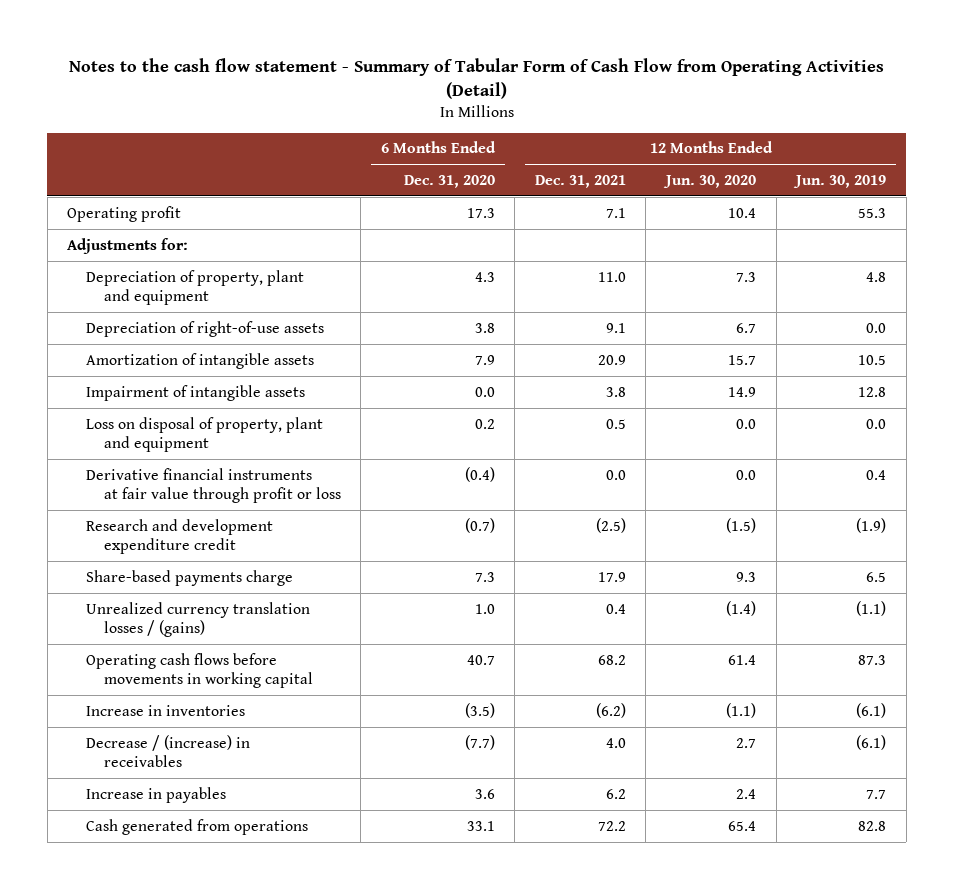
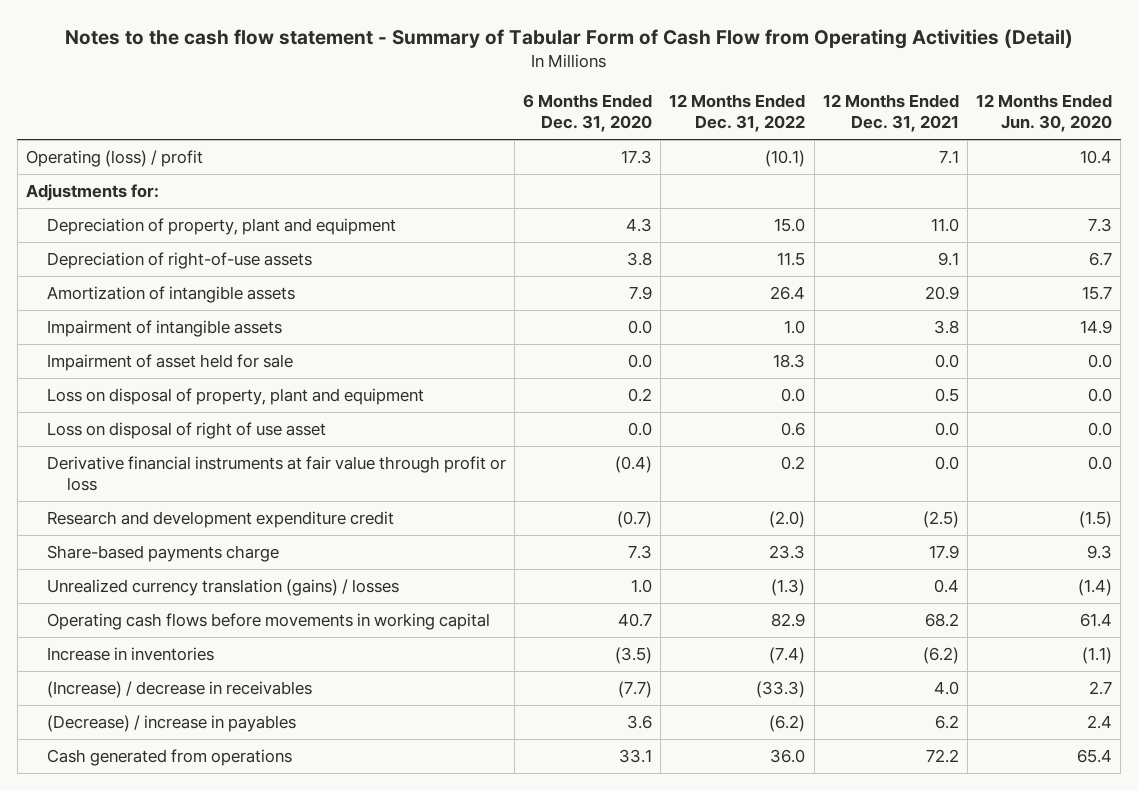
[793,174,887,188] Jun. 30, 2019 -> none
none -> [669,93,806,133] 12 Months Ended Dec. 31, 2022
[67,205,182,222] Operating profit -> [26,149,204,167] Operating (loss) / profit
none -> [46,353,293,371] Impairment of asset held for sale
none -> [46,421,326,439] Loss on disposal of right of use asset
[85,601,310,638] Unrealized currency translation losses / (gains) -> [46,578,399,596] Unrealized currency translation (gains) / losses
[85,734,250,768] Decrease / (increase) in receivables -> [46,680,312,698] (Increase) / decrease in receivables
[85,786,226,803] Increase in payables -> [46,714,296,732] (Decrease) / increase in payables

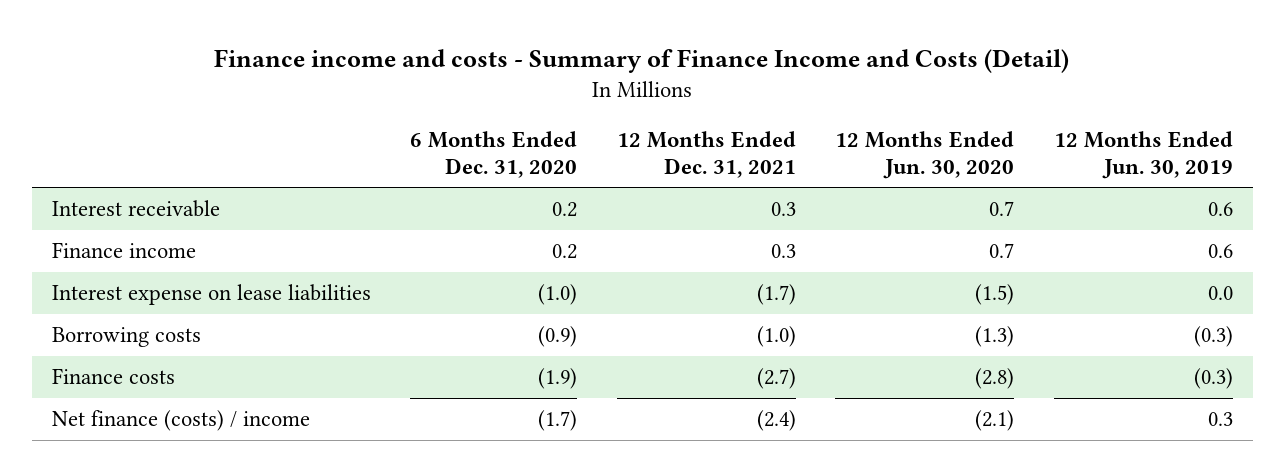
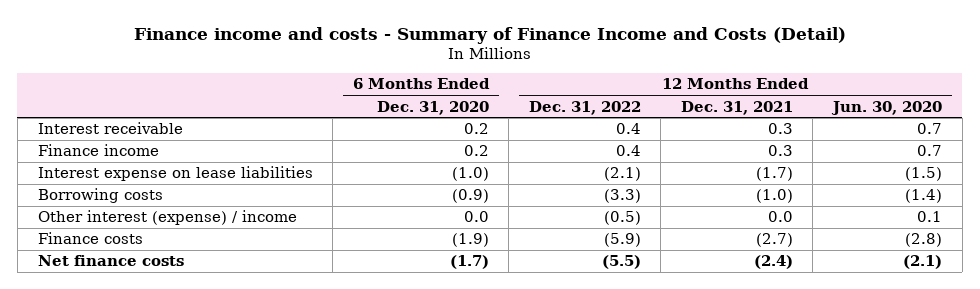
[1054,131,1234,179] 12 Months Ended Jun. 30, 2019 -> none
none -> [528,100,641,115] Dec. 31, 2022
[975,326,1015,348] (1.3) -> [905,189,943,204] (1.4)
none -> [37,210,297,226] Other interest (expense) / income
[51,410,310,432] Net finance (costs) / income -> [37,255,184,267] Net finance costs

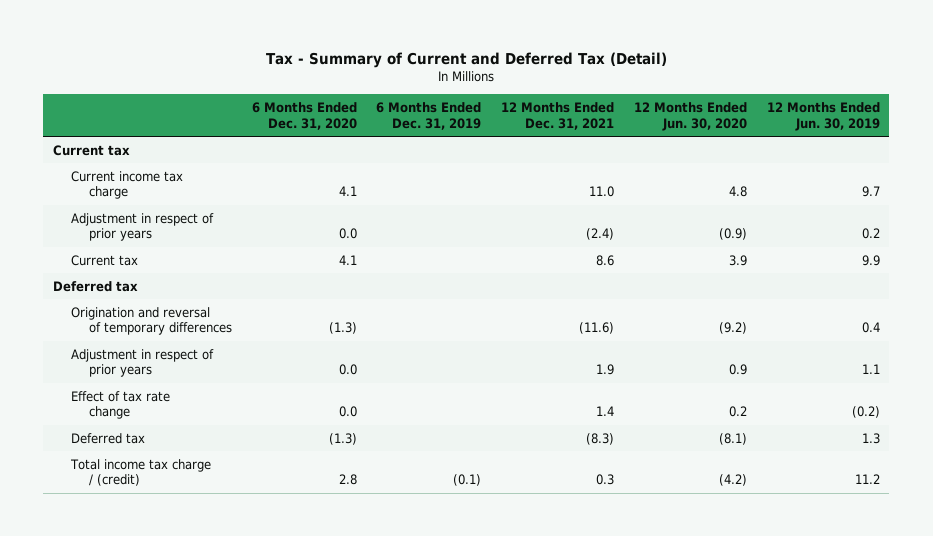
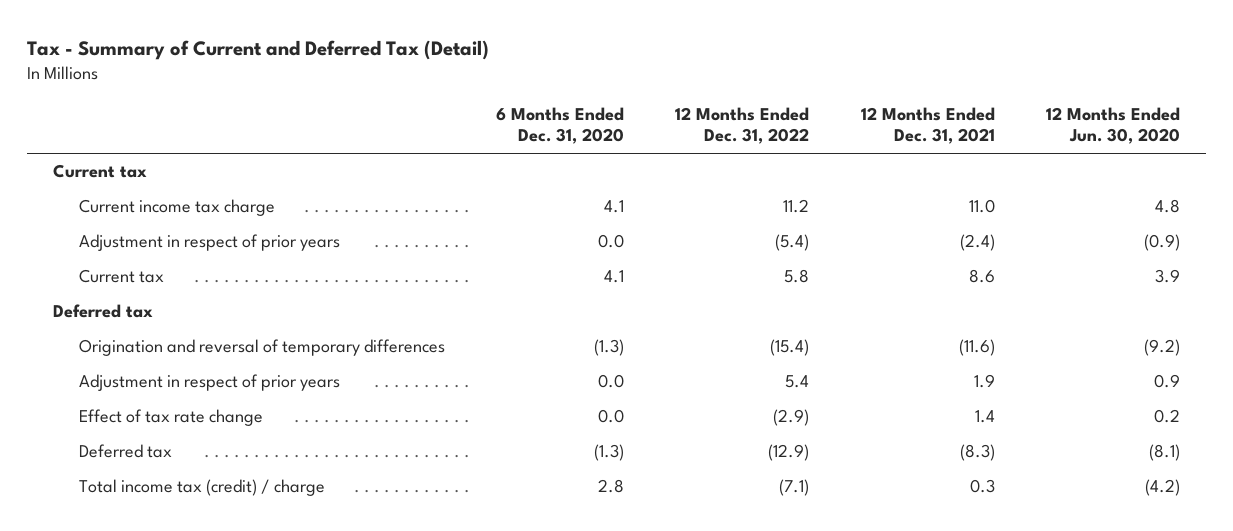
[376,102,482,130] 6 Months Ended Dec. 31, 2019 -> none
[766,102,880,131] 12 Months Ended Jun. 30, 2019 -> none
none -> [675,106,810,145] 12 Months Ended Dec. 31, 2022
[70,458,212,487] Total income tax charge / (credit) -> [78,479,325,497] Total income tax (credit) / charge

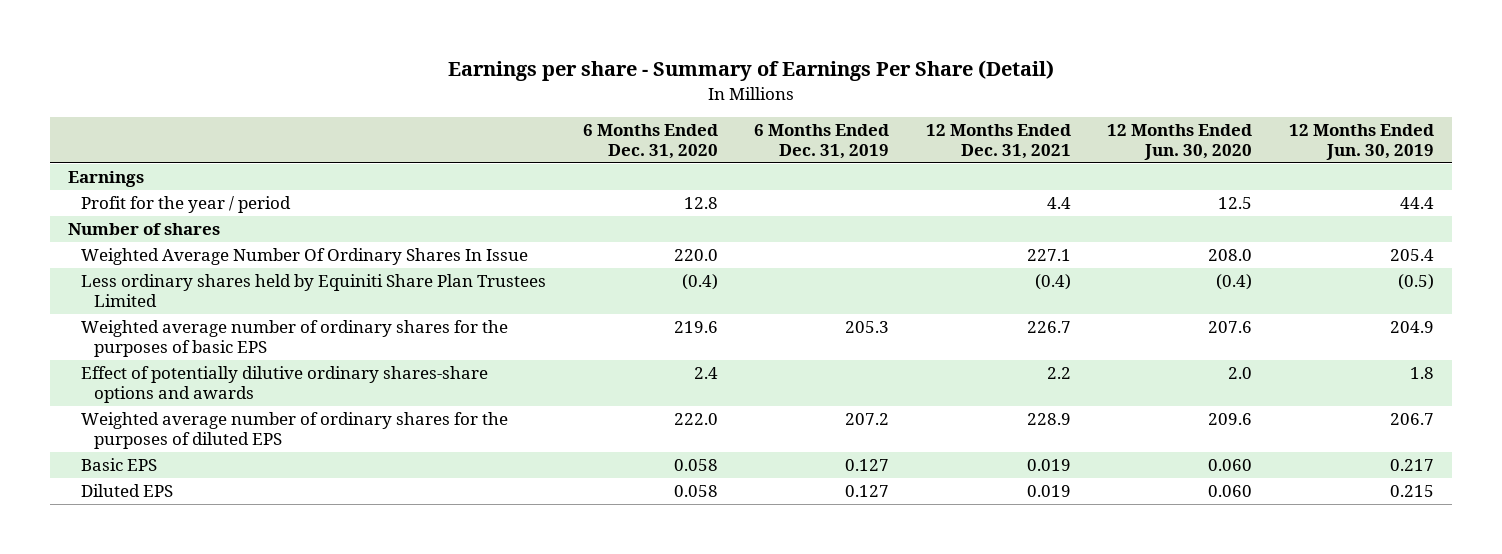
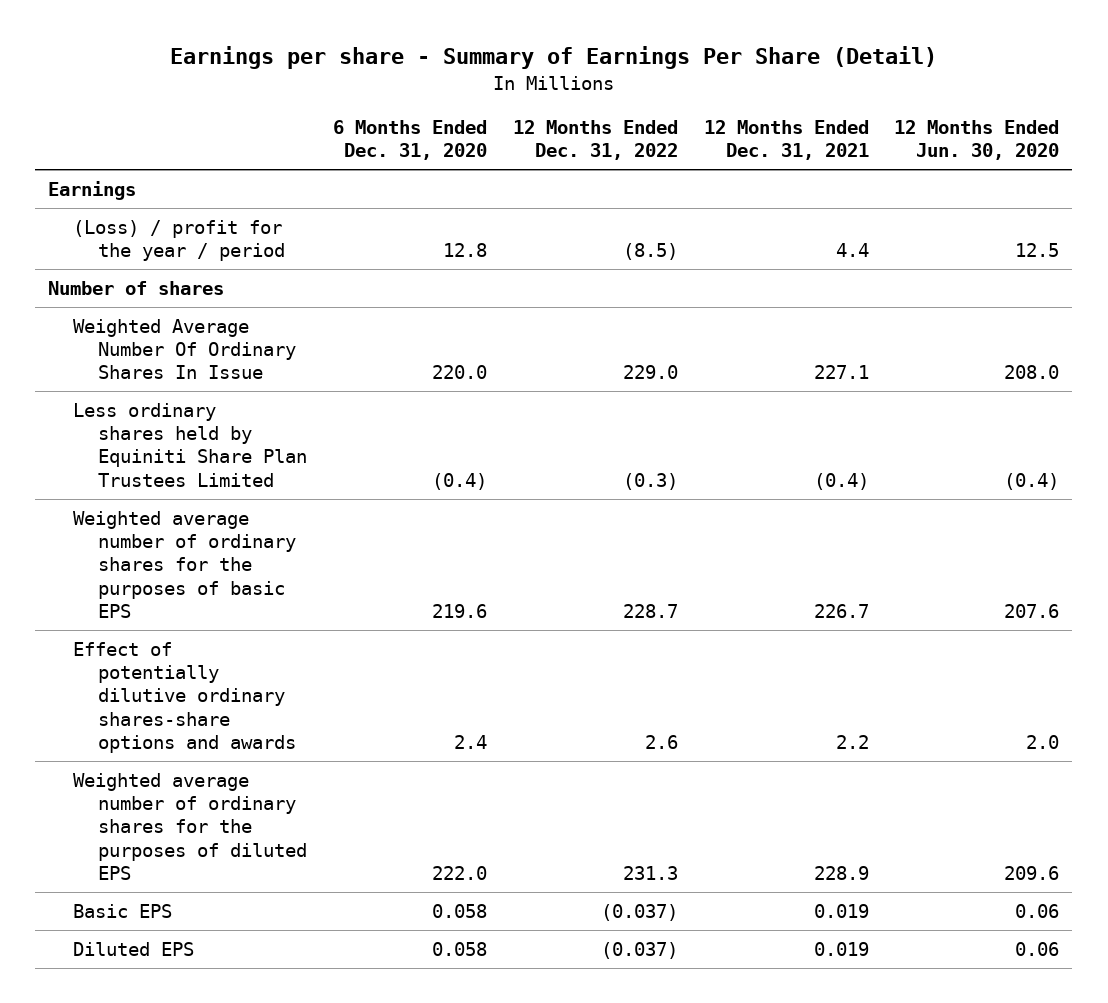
[754,123,890,159] 6 Months Ended Dec. 31, 2019 -> none
[1288,123,1434,160] 12 Months Ended Jun. 30, 2019 -> none
none -> [512,120,678,161] 12 Months Ended Dec. 31, 2022
[81,196,292,214] Profit for the year / period -> [73,219,286,261] (Loss) / profit for the year / period
[1208,459,1253,472] 0.060 -> [1015,903,1060,918] 0.06
[1208,485,1253,498] 0.060 -> [1015,941,1060,956] 0.06

